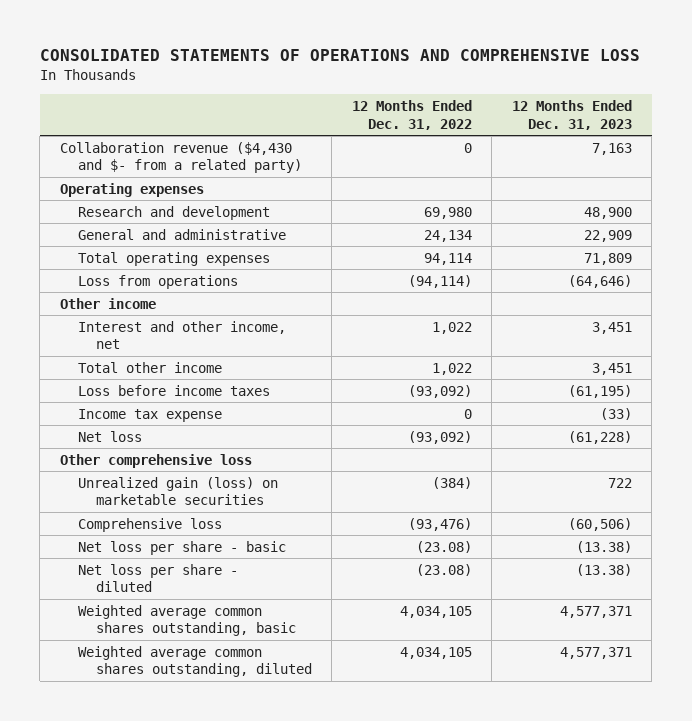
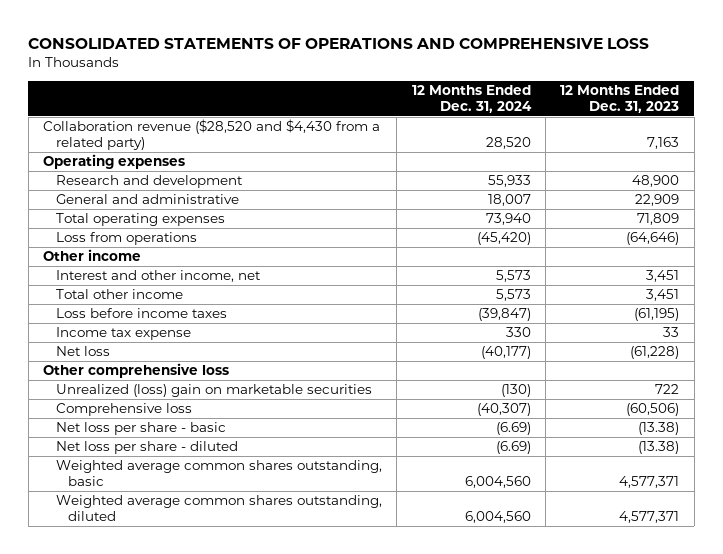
[351,100,472,130] 12 Months Ended Dec. 31, 2022 -> none
none -> [411,85,532,113] 12 Months Ended Dec. 31, 2024
[59,141,302,174] Collaboration revenue ($4,430 and $- from a related party) -> [43,119,381,151] Collaboration revenue ($28,520 and $4,430 from a related party)
[599,407,632,420] (33) -> [663,327,680,338] 33
[77,476,278,506] Unrealized gain (loss) on marketable securities -> [55,384,372,398] Unrealized (loss) gain on marketable securities

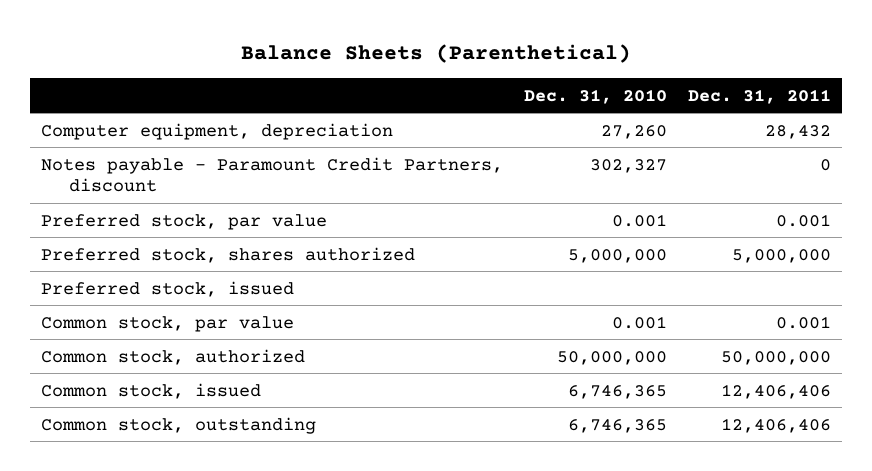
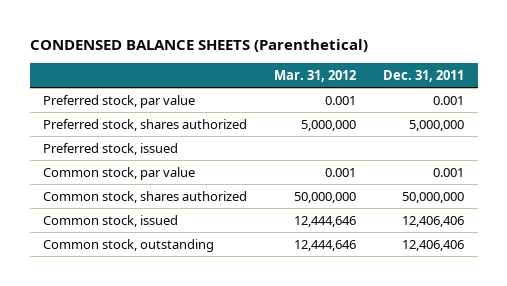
[240,44,631,64] Balance Sheets (Parenthetical) -> [29,39,368,53] CONDENSED BALANCE SHEETS (Parenthetical)
[523,88,667,104] Dec. 31, 2010 -> none
none -> [274,70,357,83] Mar. 31, 2012
[40,122,393,140] Computer equipment, depreciation -> none
[40,156,503,193] Notes payable - Paramount Credit Partners, discount -> none
[40,348,305,365] Common stock, authorized -> [43,190,248,203] Common stock, shares authorized

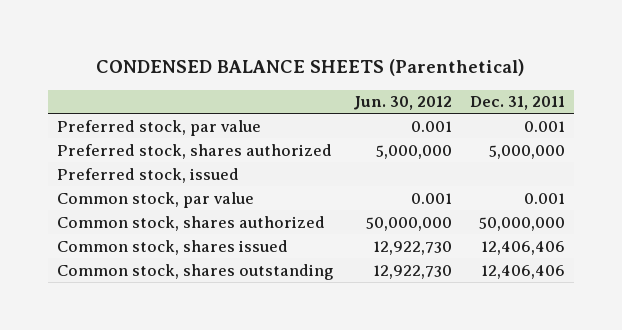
[274,70,357,83] Mar. 31, 2012 -> none
none -> [352,96,452,111] Jun. 30, 2012
[43,214,179,227] Common stock, issued -> [57,239,289,255] Common stock, shares issued
[43,238,215,252] Common stock, outstanding -> [57,263,335,280] Common stock, shares outstanding

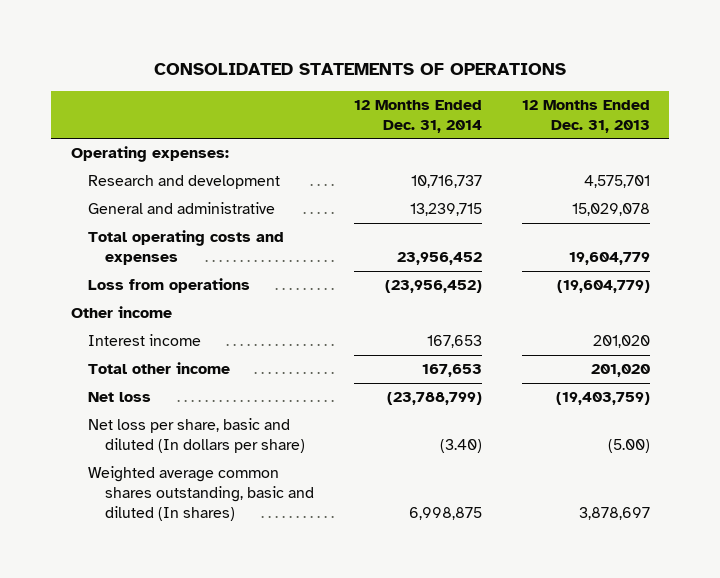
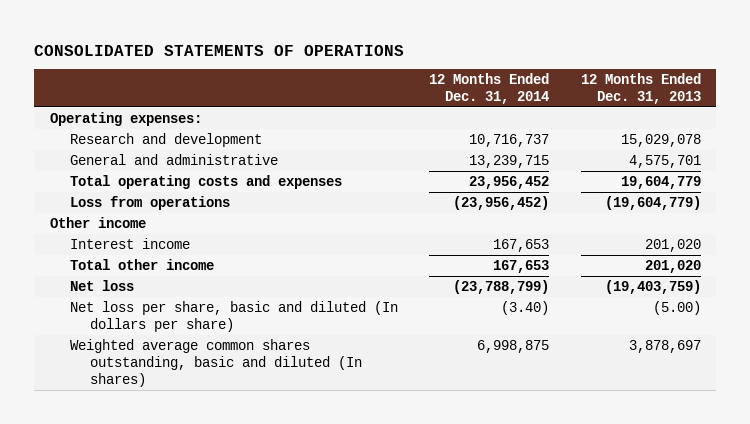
[583,175,650,189] 4,575,701 -> [620,133,701,147] 15,029,078
[571,203,650,217] 15,029,078 -> [628,154,701,168] 4,575,701

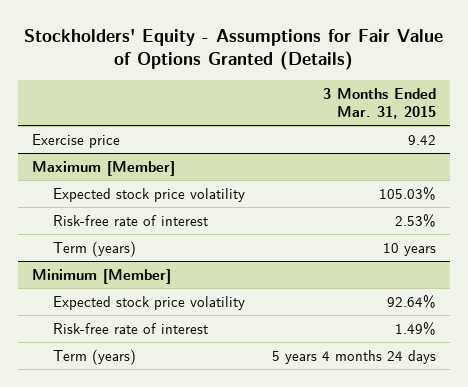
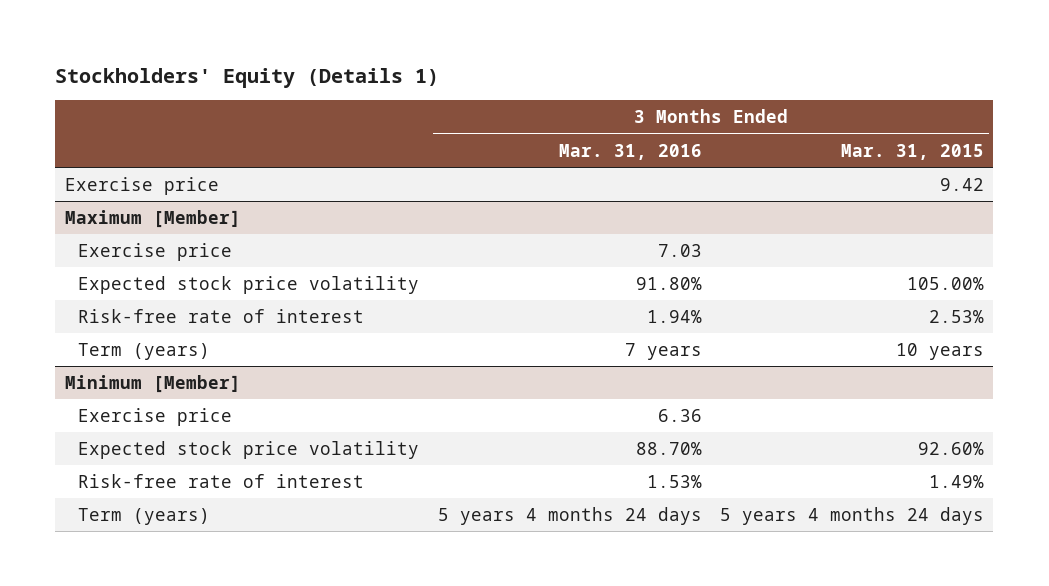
[24,28,444,70] Stockholders' Equity - Assumptions for Fair Value of Options Granted (Details) -> [55,67,440,88] Stockholders' Equity (Details 1)
none -> [558,143,702,160] Mar. 31, 2016
none -> [77,242,232,261] Exercise price
[379,186,437,200] 105.03% -> [907,276,985,290] 105.00%
none -> [77,407,232,426] Exercise price
[387,294,437,308] 92.64% -> [918,441,985,455] 92.60%

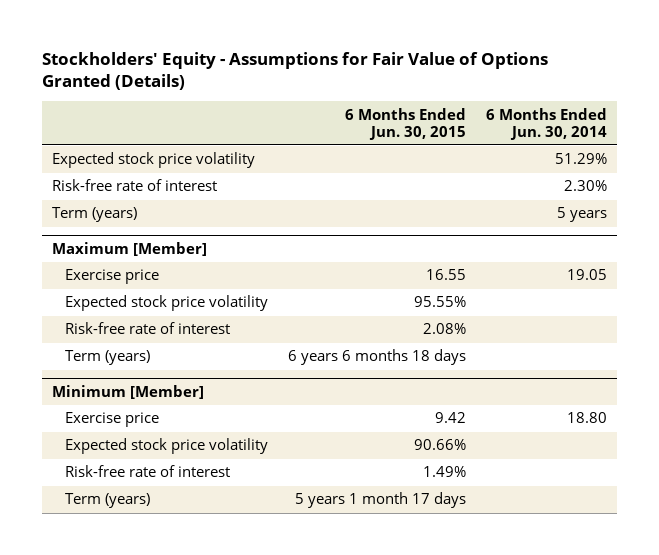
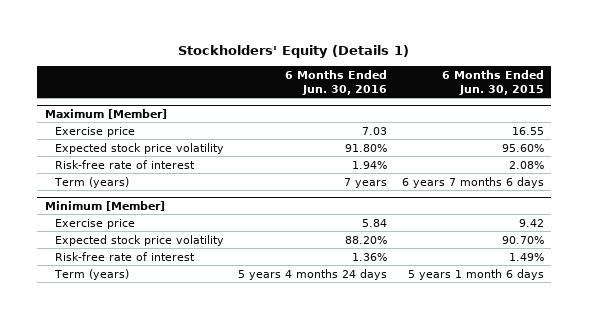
[42,51,549,90] Stockholders' Equity - Assumptions for Fair Value of Options Granted (Details) -> [178,44,410,58] Stockholders' Equity (Details 1)
[485,107,607,140] 6 Months Ended Jun. 30, 2014 -> none
none -> [285,69,388,95] 6 Months Ended Jun. 30, 2016
[52,152,256,169] Expected stock price volatility -> none
[52,179,218,192] Risk-free rate of interest -> none
[52,207,138,223] Term (years) -> none
[413,296,466,308] 95.55% -> [501,143,544,152] 95.60%
[287,349,466,366] 6 years 6 months 18 days -> [401,176,544,188] 6 years 7 months 6 days
[413,439,466,451] 90.66% -> [501,235,544,244] 90.70%
[294,492,466,509] 5 years 1 month 17 days -> [407,268,544,280] 5 years 1 month 6 days

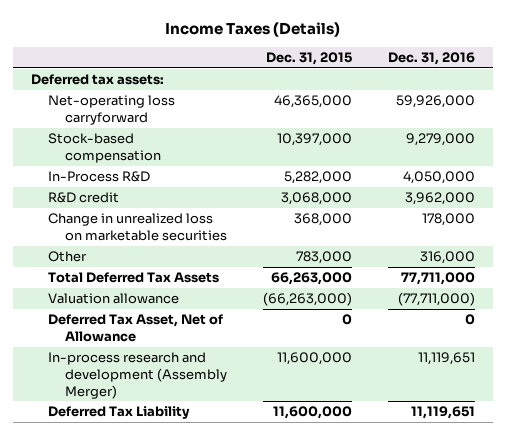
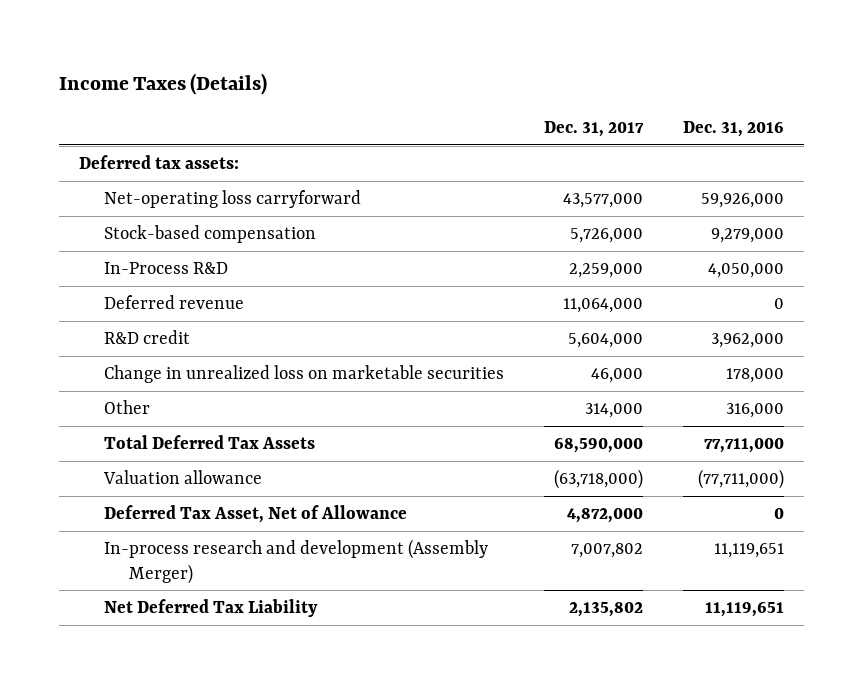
[265,52,352,66] Dec. 31, 2015 -> none
none -> [543,121,644,138] Dec. 31, 2017
none -> [103,295,244,310] Deferred revenue
[48,406,191,420] Deferred Tax Liability -> [103,599,318,618] Net Deferred Tax Liability

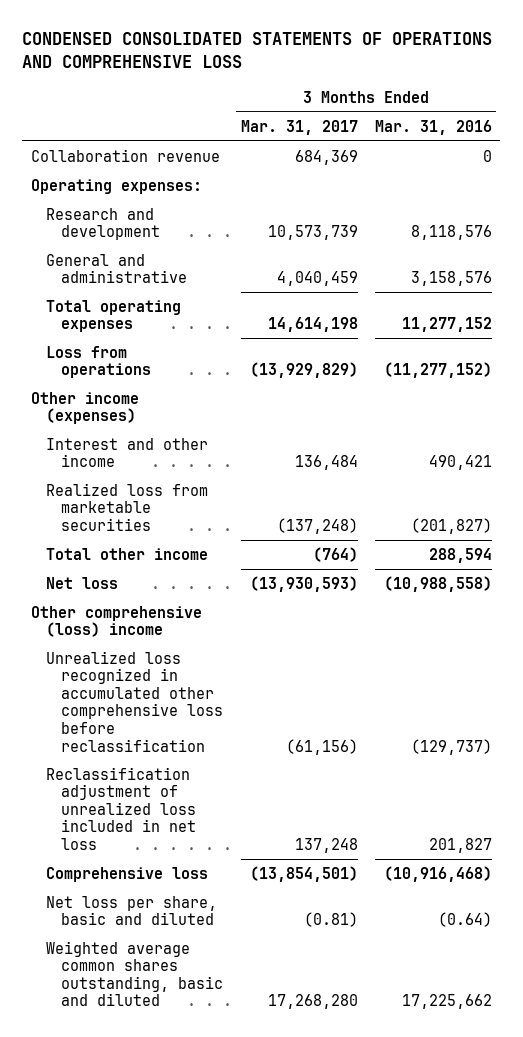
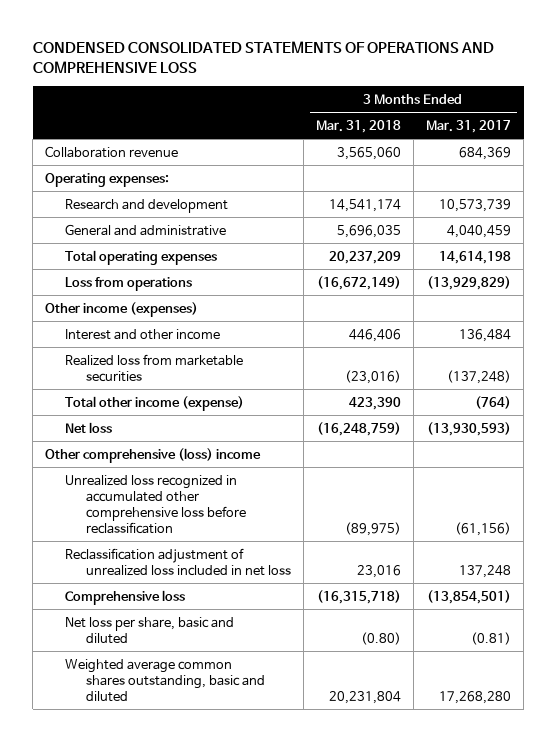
[374,119,492,135] Mar. 31, 2016 -> none
none -> [315,119,401,133] Mar. 31, 2018
[46,547,209,560] Total other income -> [65,395,245,411] Total other income (expense)

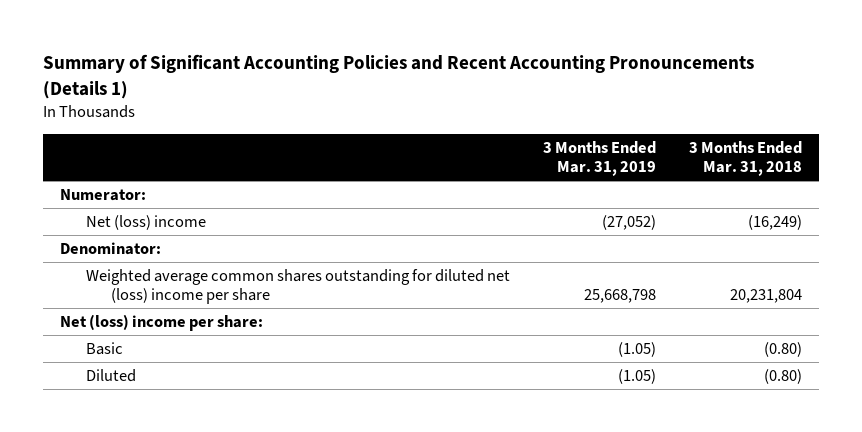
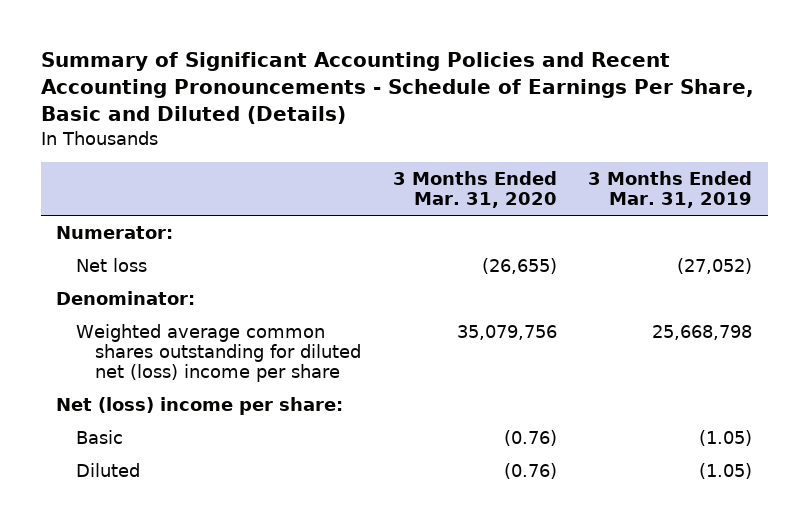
[43,53,755,99] Summary of Significant Accounting Policies and Recent Accounting Pronouncements (Details 1) -> [40,52,754,125] Summary of Significant Accounting Policies and Recent Accounting Pronouncements - Schedule of Earnings Per Share, Basic and Diluted (Details)
[689,140,803,177] 3 Months Ended Mar. 31, 2018 -> none
none -> [392,171,557,208] 3 Months Ended Mar. 31, 2020
[85,214,206,230] Net (loss) income -> [75,258,147,273] Net loss

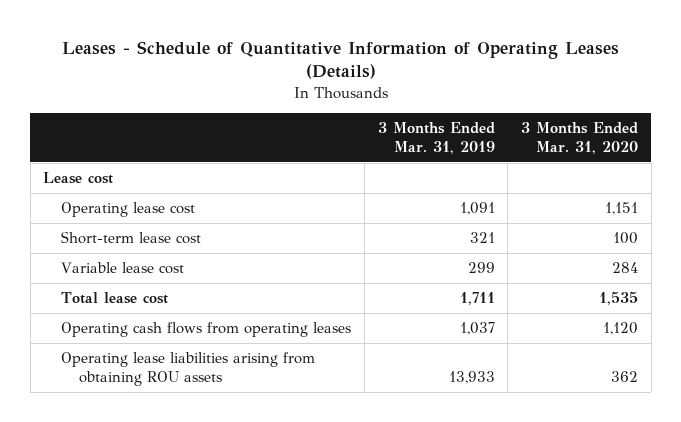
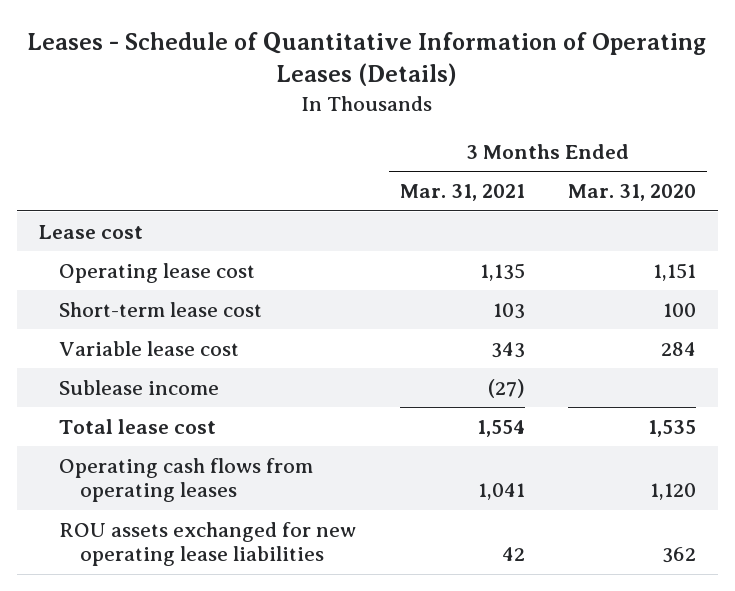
[377,121,495,155] 3 Months Ended Mar. 31, 2019 -> none
none -> [399,184,525,202] Mar. 31, 2021
none -> [59,379,220,395] Sublease income
[61,352,316,387] Operating lease liabilities arising from obtaining ROU assets -> [59,521,357,567] ROU assets exchanged for new operating lease liabilities

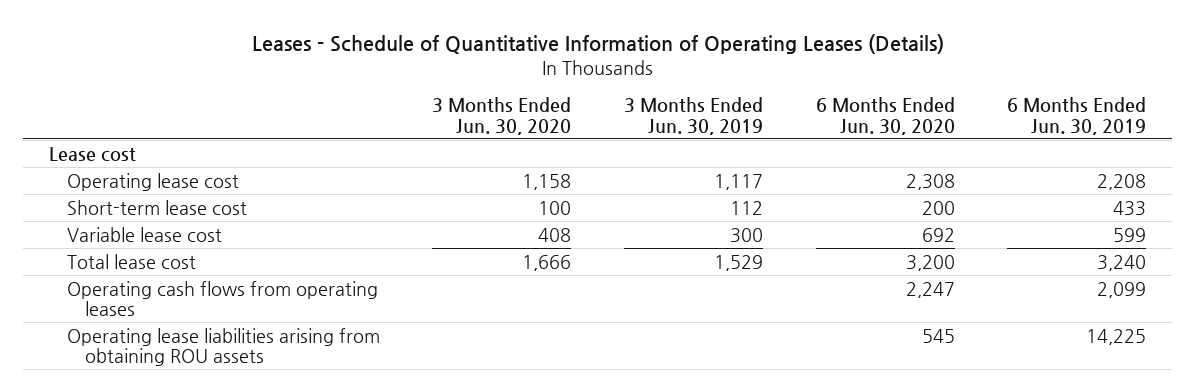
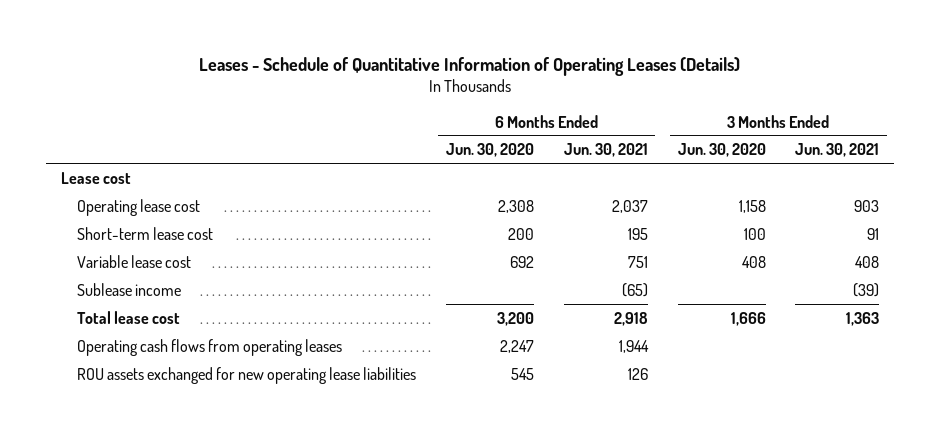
[623,97,763,135] 3 Months Ended Jun. 30, 2019 -> none
[1007,97,1147,135] 6 Months Ended Jun. 30, 2019 -> none
none -> [563,143,648,158] Jun. 30, 2021
none -> [795,143,880,158] Jun. 30, 2021
none -> [76,282,181,296] Sublease income
[66,327,380,367] Operating lease liabilities arising from obtaining ROU assets -> [76,366,416,384] ROU assets exchanged for new operating lease liabilities

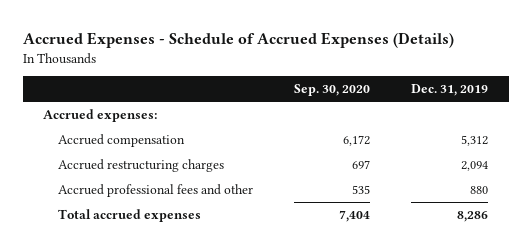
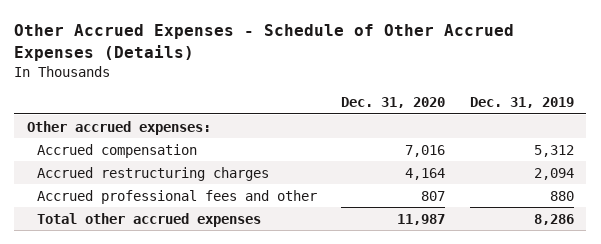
[22,32,454,49] Accrued Expenses - Schedule of Accrued Expenses (Details) -> [14,24,515,61] Other Accrued Expenses - Schedule of Other Accrued Expenses (Details)
[294,84,371,97] Sep. 30, 2020 -> none
none -> [341,97,446,109] Dec. 31, 2020
[43,108,158,122] Accrued expenses: -> [26,120,211,135] Other accrued expenses:
[57,208,201,222] Total accrued expenses -> [36,212,261,227] Total other accrued expenses

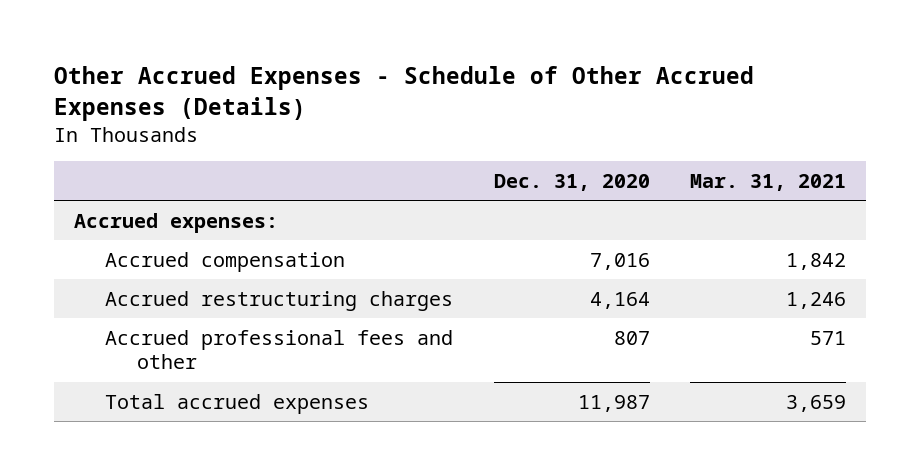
[470,97,575,109] Dec. 31, 2019 -> none
none -> [690,173,847,191] Mar. 31, 2021
[26,120,211,135] Other accrued expenses: -> [73,212,278,233] Accrued expenses:
[36,212,261,227] Total other accrued expenses -> [105,393,370,414] Total accrued expenses

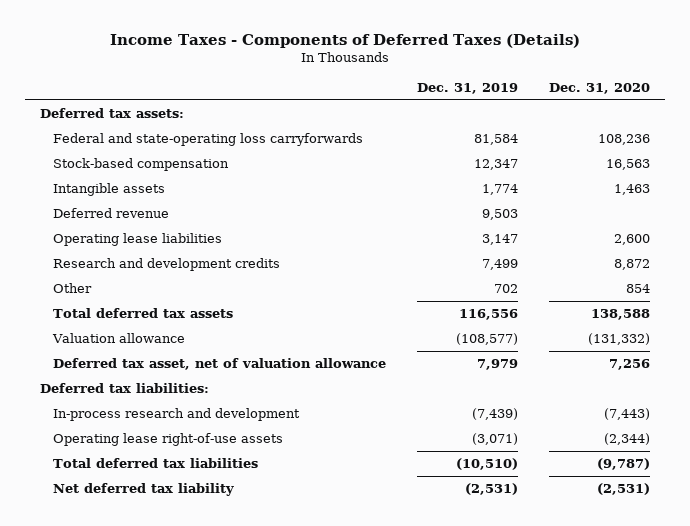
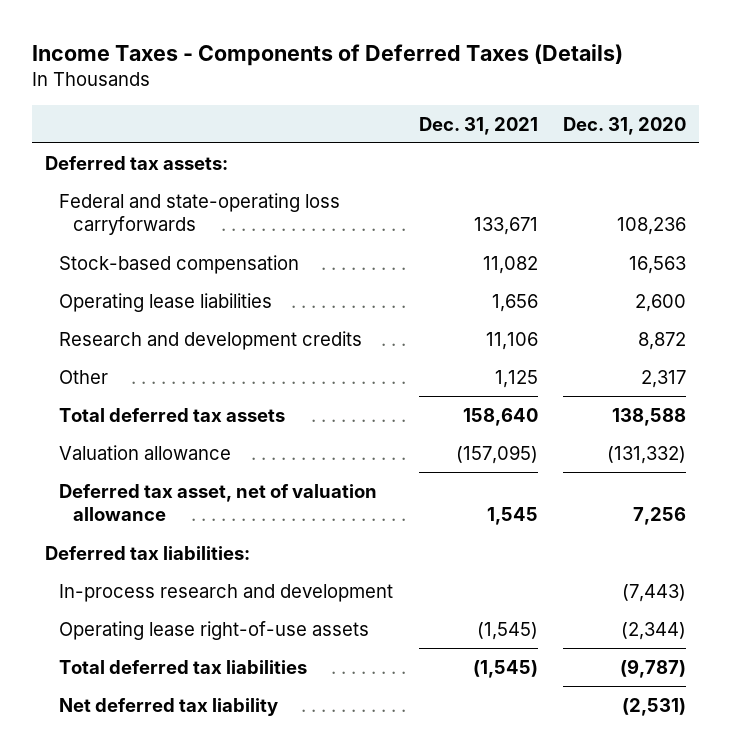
[417,83,519,95] Dec. 31, 2019 -> none
none -> [418,116,538,135] Dec. 31, 2021
[53,183,166,197] Intangible assets -> none
[53,208,170,219] Deferred revenue -> none
[625,284,650,294] 854 -> [641,369,687,388] 2,317

